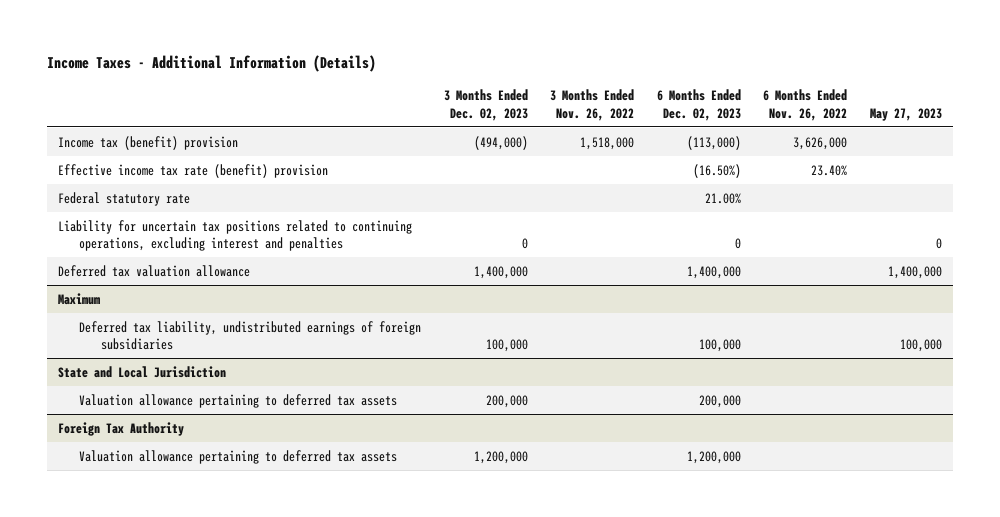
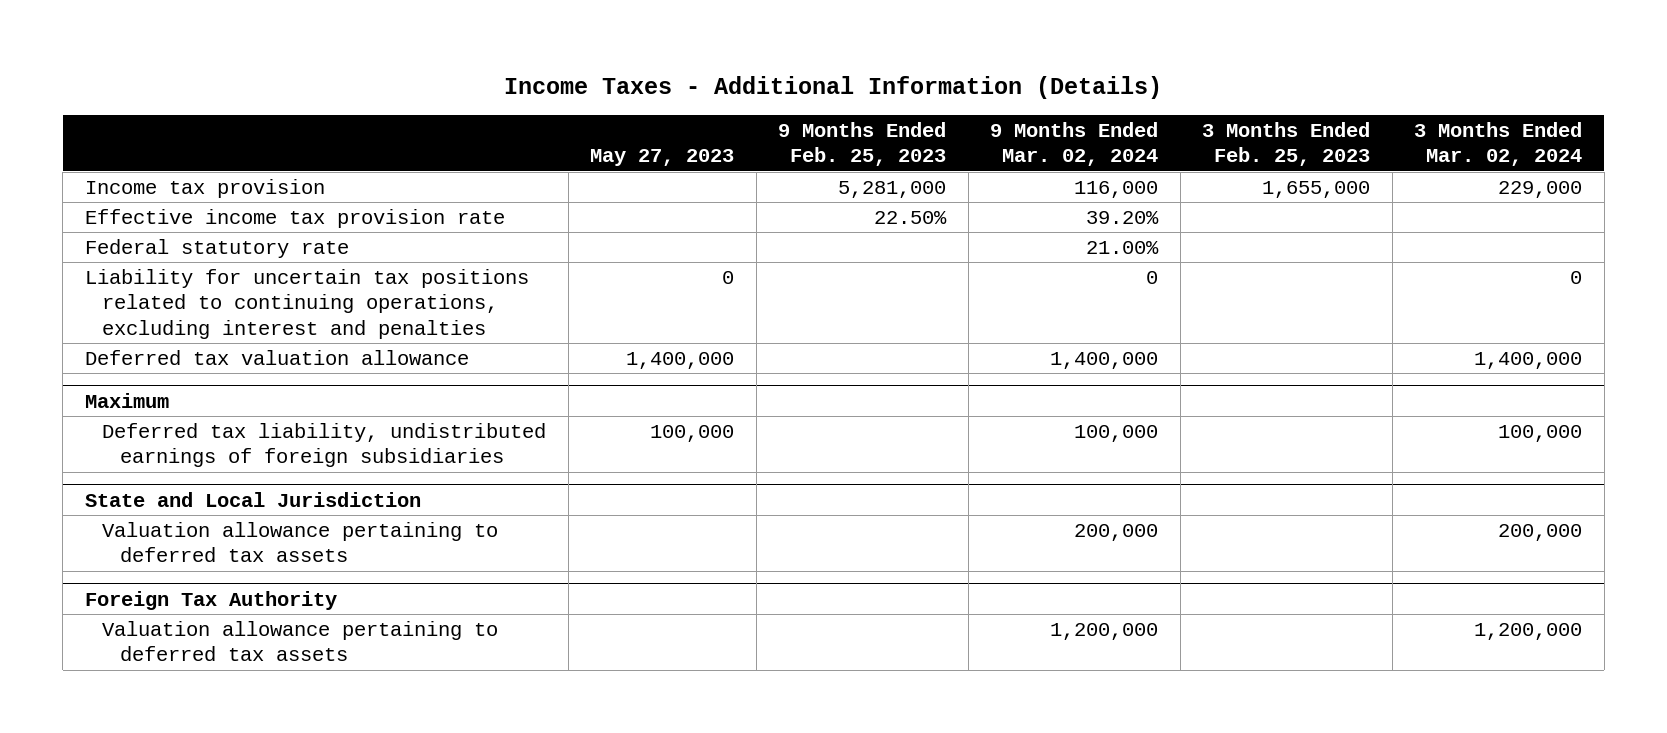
[443,89,528,121] 3 Months Ended Dec. 02, 2023 -> none
[550,89,635,121] 3 Months Ended Nov. 26, 2022 -> none
[656,89,741,121] 6 Months Ended Dec. 02, 2023 -> none
[763,89,848,121] 6 Months Ended Nov. 26, 2022 -> none
none -> [778,121,947,167] 9 Months Ended Feb. 25, 2023
none -> [990,121,1159,167] 9 Months Ended Mar. 02, 2024
none -> [1202,121,1371,167] 3 Months Ended Feb. 25, 2023
none -> [1414,121,1583,167] 3 Months Ended Mar. 02, 2024
[58,135,239,150] Income tax (benefit) provision -> [84,178,325,198] Income tax provision
[58,163,329,178] Effective income tax rate (benefit) provision -> [84,208,505,228] Effective income tax provision rate

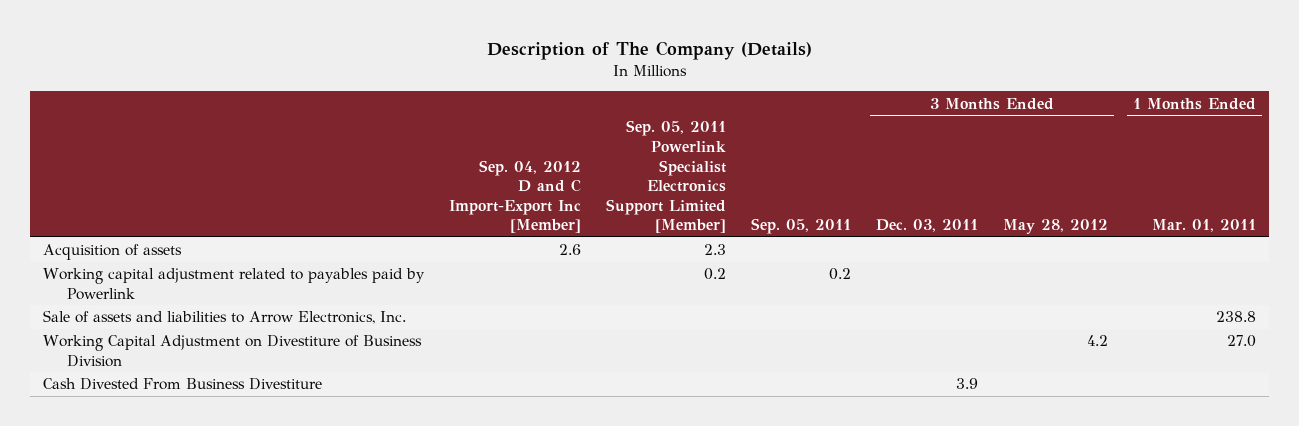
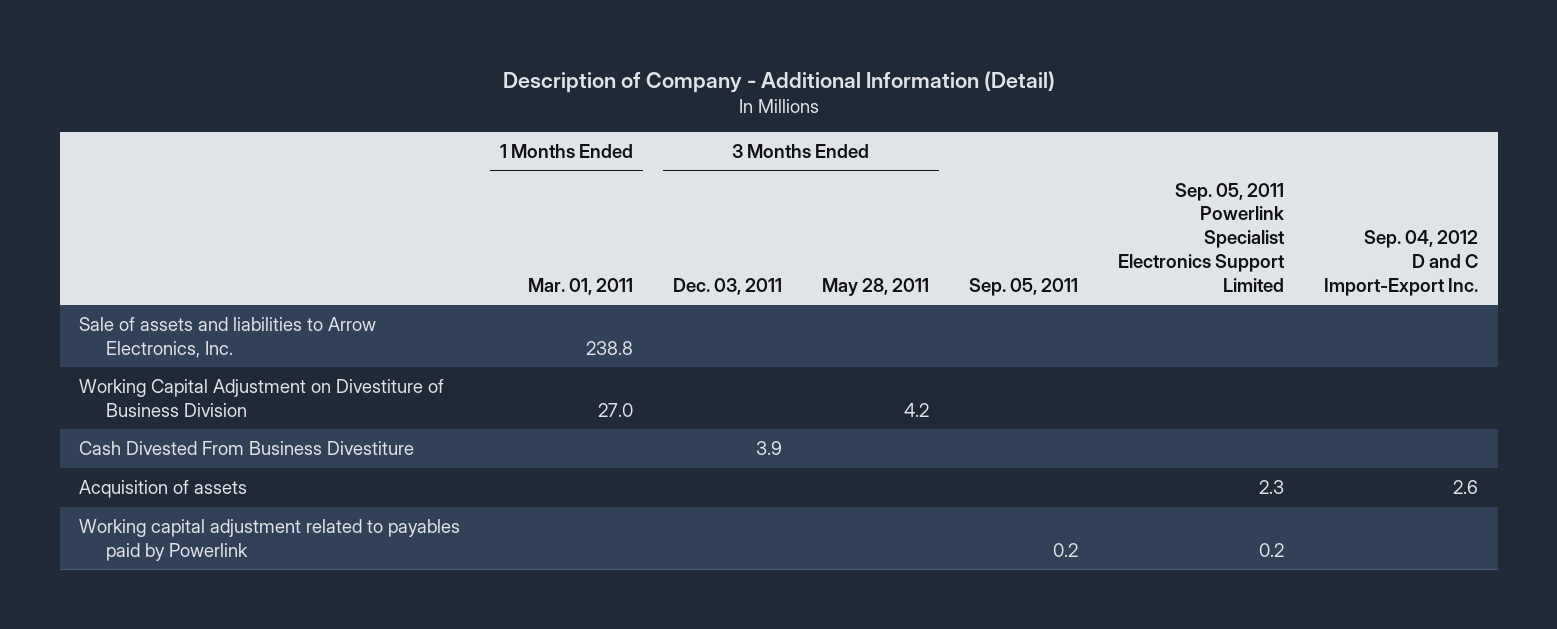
[486,40,812,60] Description of The Company (Details) -> [502,71,1055,94] Description of Company - Additional Information (Detail)
[448,159,581,234] Sep. 04, 2012 D and C Import-Export Inc [Member] -> none
[606,120,727,234] Sep. 05, 2011 Powerlink Specialist Electronics Support Limited [Member] -> none
[1003,219,1109,235] May 28, 2012 -> none
none -> [822,277,930,296] May 28, 2011
none -> [1117,182,1285,292] Sep. 05, 2011 Powerlink Specialist Electronics Support Limited
none -> [1323,230,1478,296] Sep. 04, 2012 D and C Import-Export Inc.
[42,244,182,261] Acquisition of assets -> [79,480,248,499] Acquisition of assets
[42,268,425,300] Working capital adjustment related to payables paid by Powerlink -> [79,519,461,561] Working capital adjustment related to payables paid by Powerlink

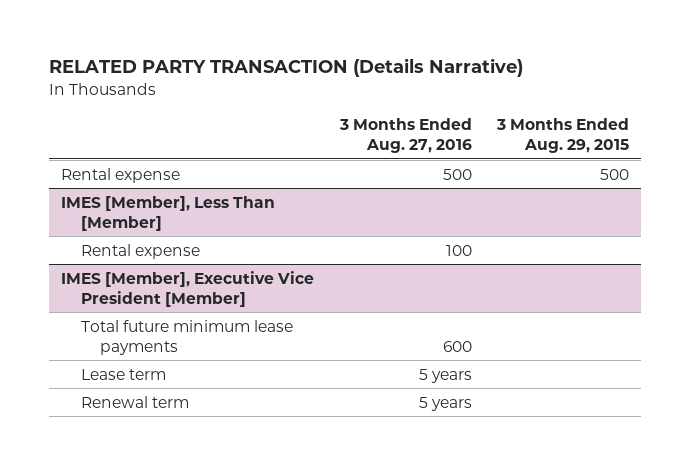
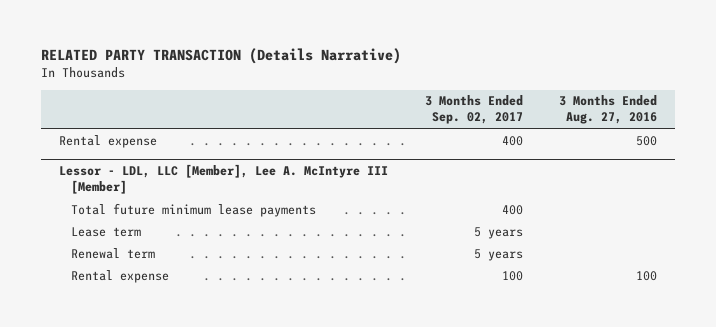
[495,117,629,154] 3 Months Ended Aug. 29, 2015 -> none
none -> [424,95,523,125] 3 Months Ended Sep. 02, 2017
[61,195,276,231] IMES [Member], Less Than [Member] -> [59,163,389,194] Lessor - LDL, LLC [Member], Lee A. McIntyre III [Member]
none -> [70,202,316,217] Total future minimum lease payments
none -> [70,226,141,237] Lease term
none -> [70,247,155,259] Renewal term
[61,270,315,307] IMES [Member], Executive Vice President [Member] -> none
[80,319,293,355] Total future minimum lease payments -> none
[80,368,166,380] Lease term -> none
[80,395,189,408] Renewal term -> none

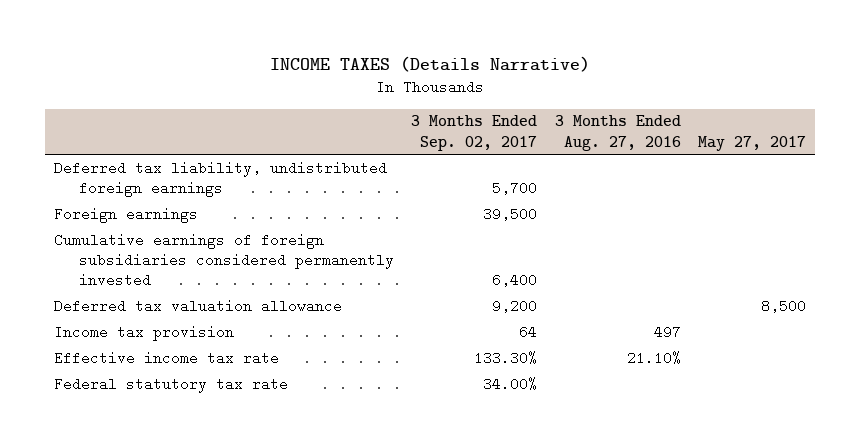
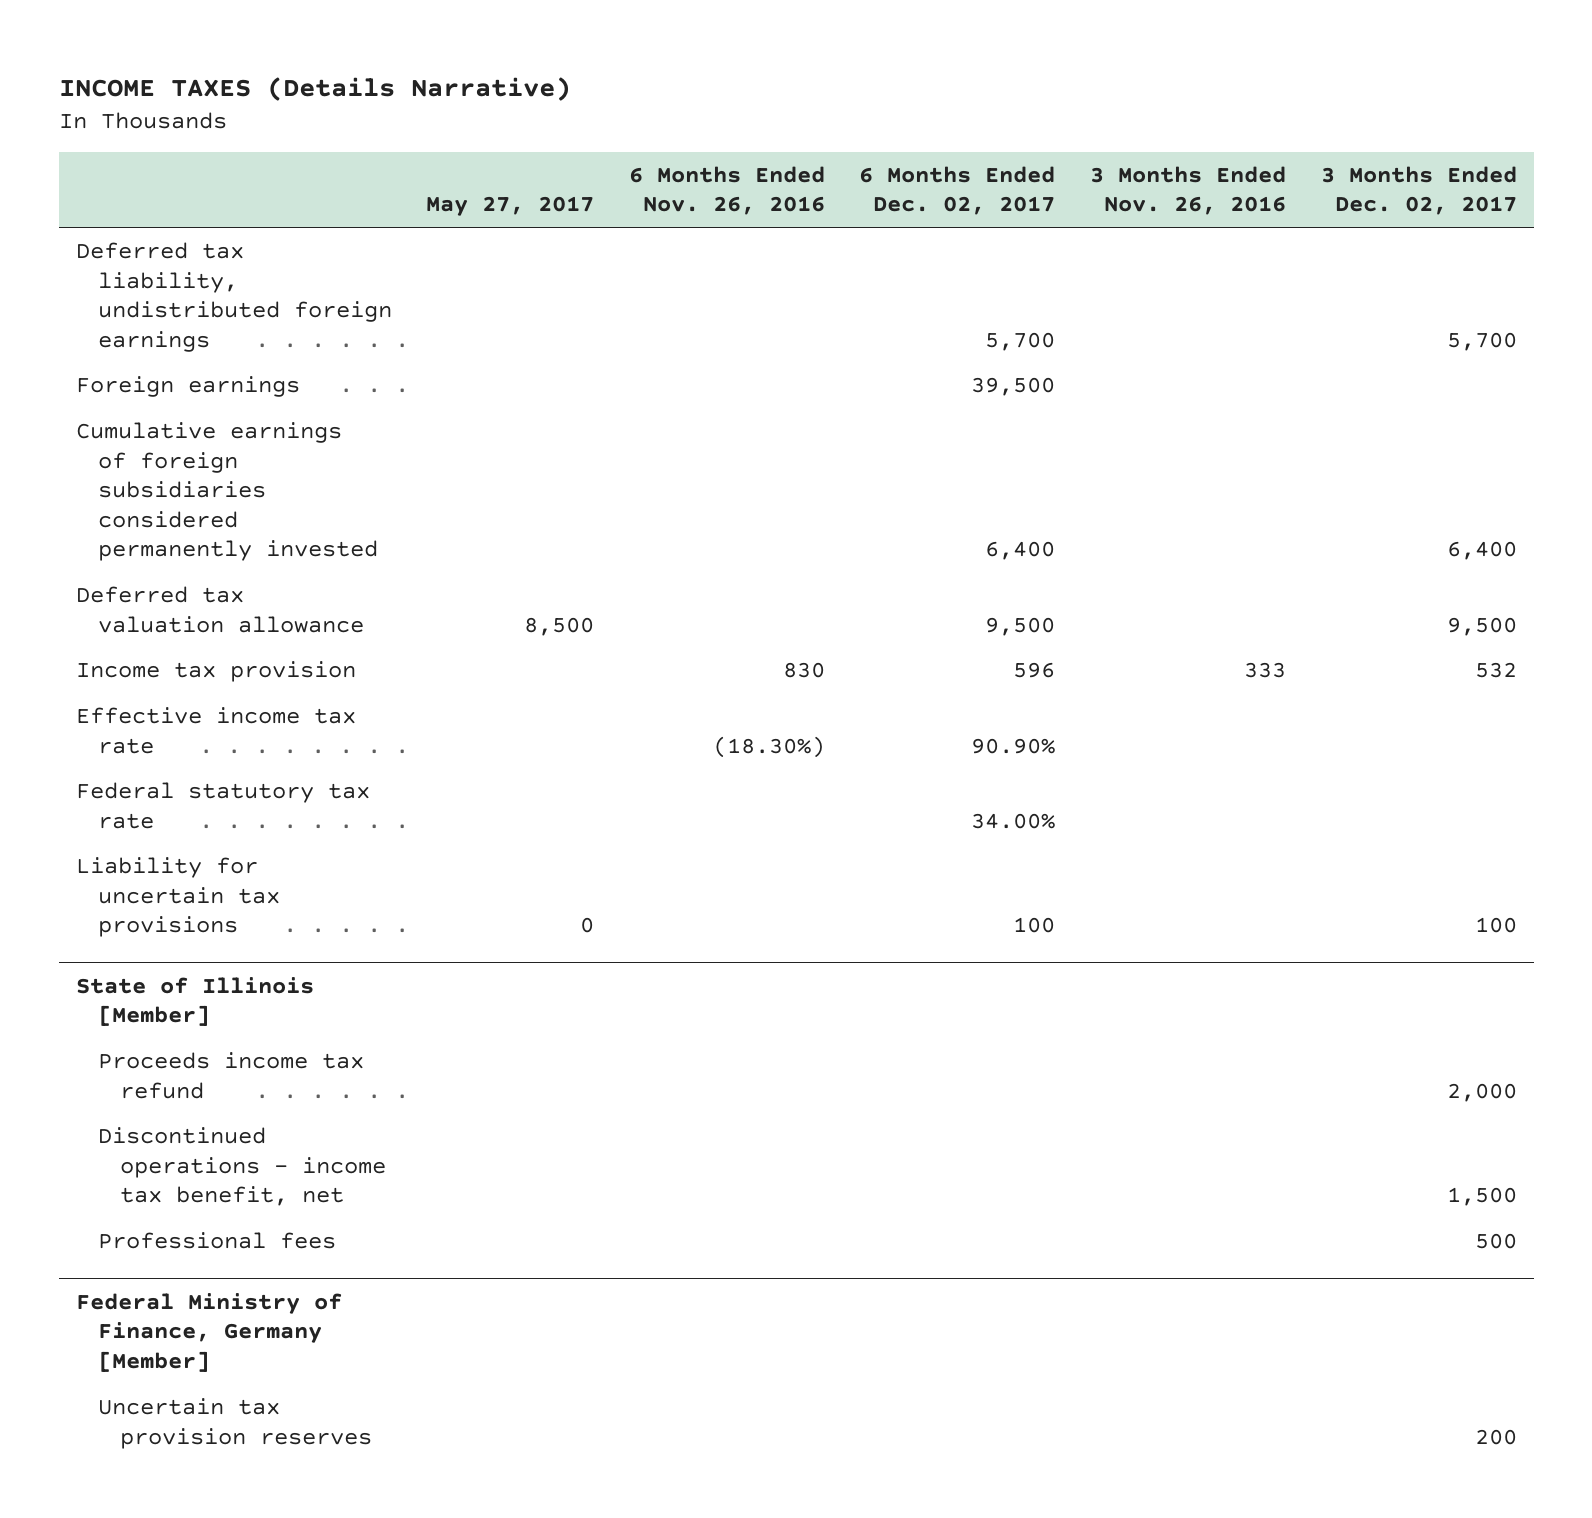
[411,115,538,151] 3 Months Ended Sep. 02, 2017 -> none
[554,115,681,151] 3 Months Ended Aug. 27, 2016 -> none
none -> [628,165,825,216] 6 Months Ended Nov. 26, 2016
none -> [859,165,1056,216] 6 Months Ended Dec. 02, 2017
none -> [1089,165,1286,216] 3 Months Ended Nov. 26, 2016
none -> [1320,165,1517,216] 3 Months Ended Dec. 02, 2017
none -> [75,857,280,938] Liability for uncertain tax provisions
none -> [75,976,314,1027] State of Illinois [Member]
none -> [97,1052,364,1099] Proceeds income tax refund
none -> [97,1127,387,1207] Discontinued operations - income tax benefit, net
none -> [97,1232,336,1250] Professional fees
none -> [75,1292,342,1372] Federal Ministry of Finance, Germany [Member]
none -> [97,1398,373,1449] Uncertain tax provision reserves

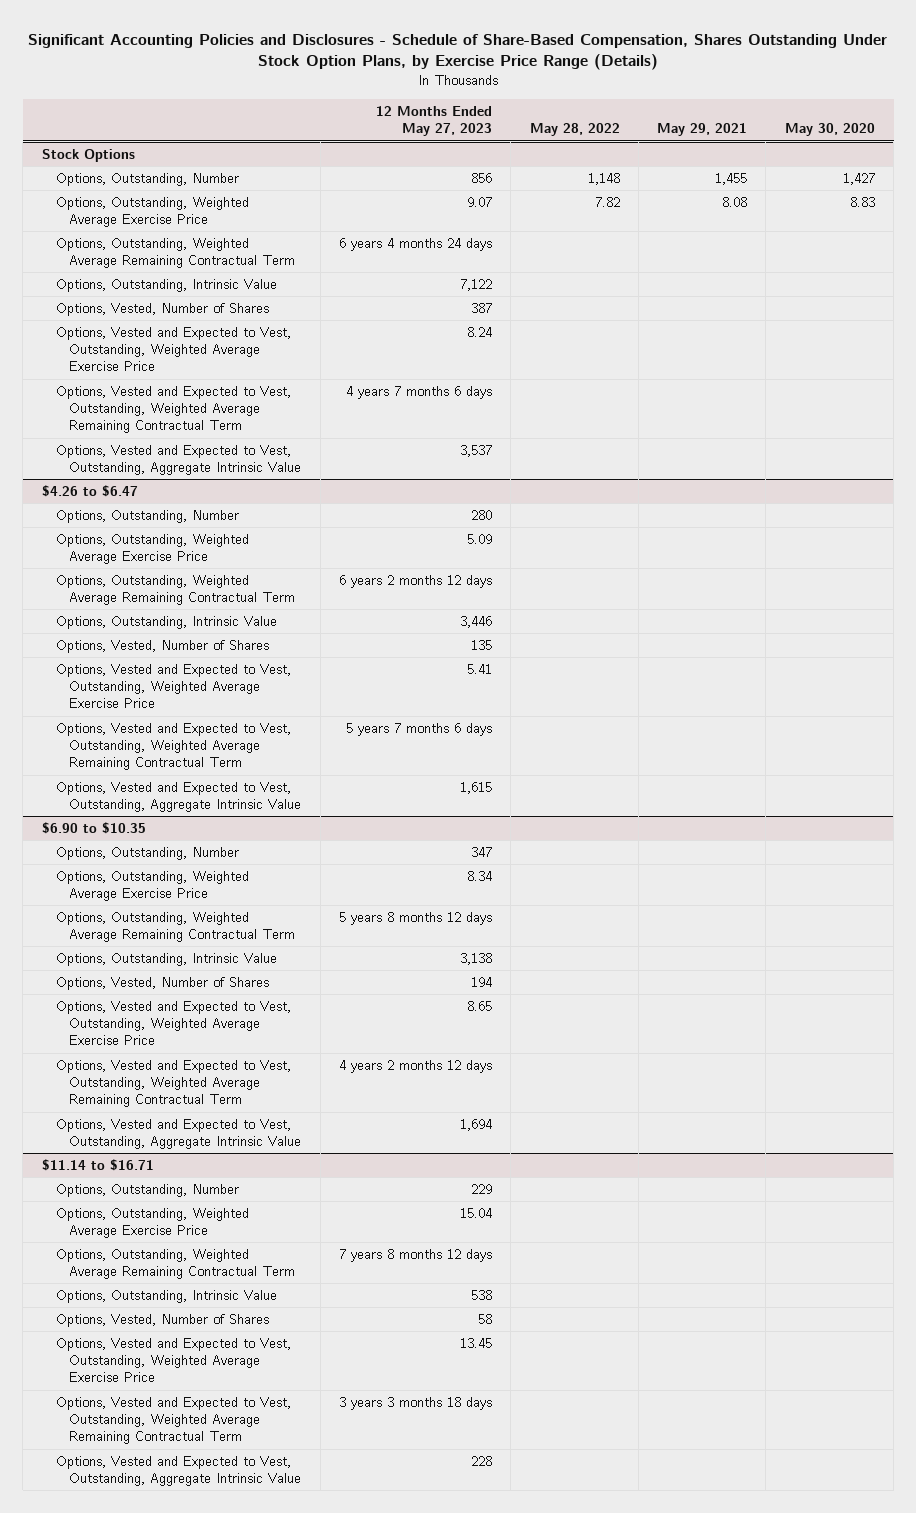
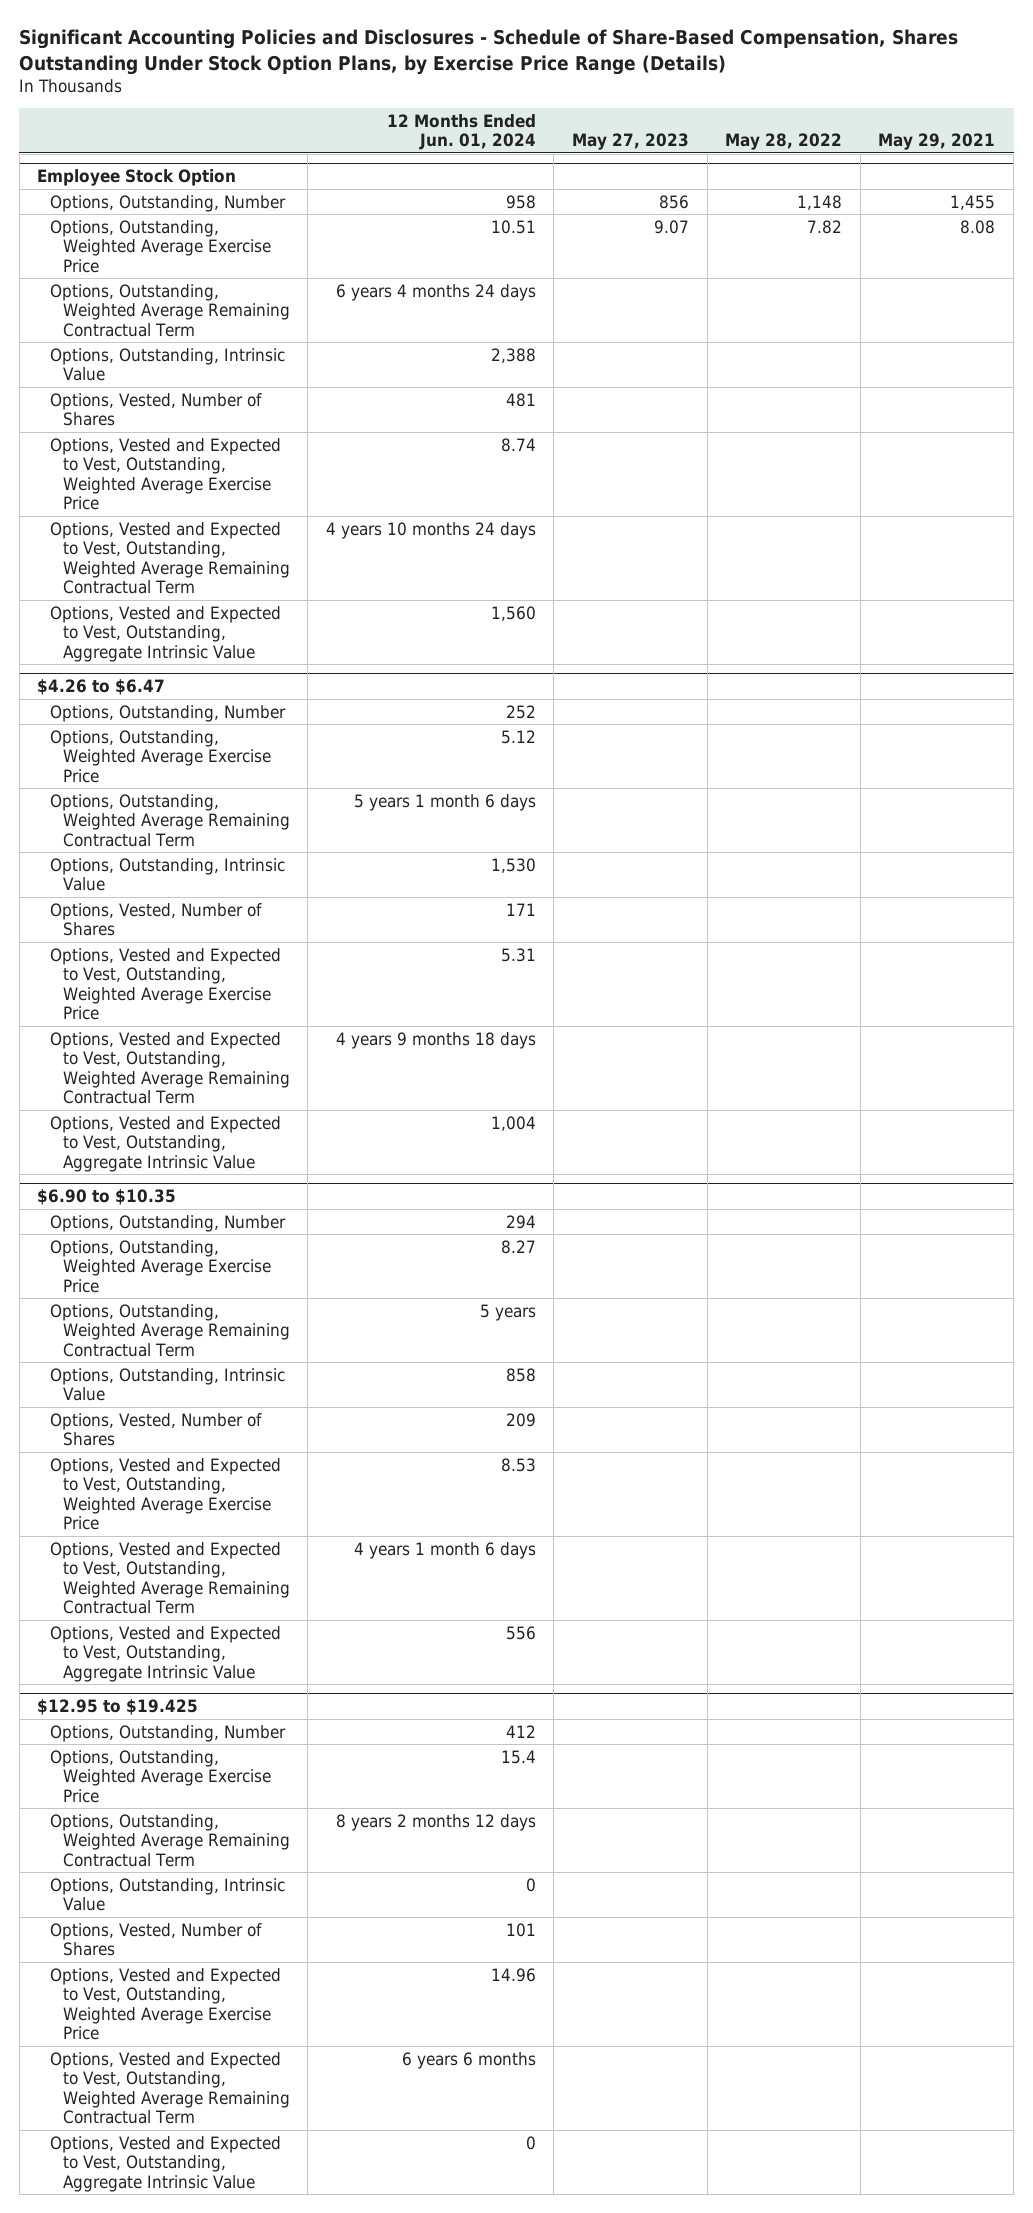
[375,106,492,137] 12 Months Ended May 27, 2023 -> none
[784,123,875,137] May 30, 2020 -> none
none -> [386,113,536,151] 12 Months Ended Jun. 01, 2024
none -> [572,133,690,151] May 27, 2023
[41,148,135,162] Stock Options -> [37,169,237,187] Employee Stock Option
[41,1158,154,1171] $11.14 to $16.71 -> [37,1699,199,1716] $12.95 to $19.425

